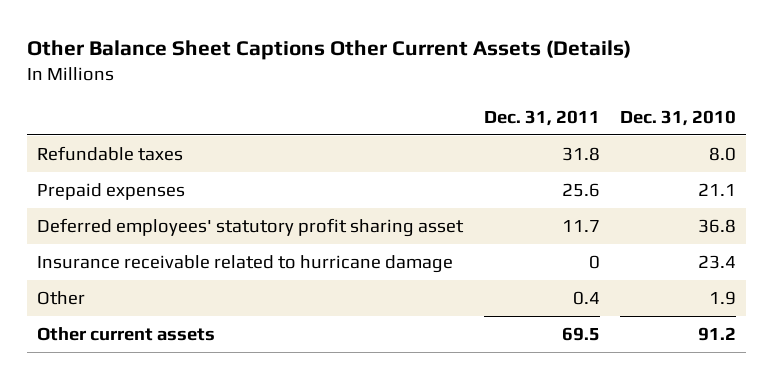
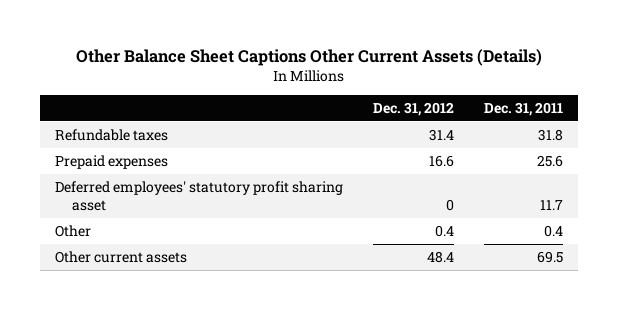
[620,109,737,126] Dec. 31, 2010 -> none
none -> [373,102,455,117] Dec. 31, 2012
[37,255,454,274] Insurance receivable related to hurricane damage -> none

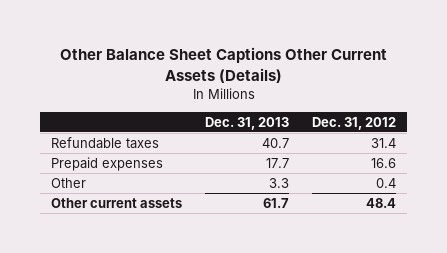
[484,102,564,117] Dec. 31, 2011 -> none
none -> [205,116,290,130] Dec. 31, 2013
[55,180,344,212] Deferred employees' statutory profit sharing asset -> none

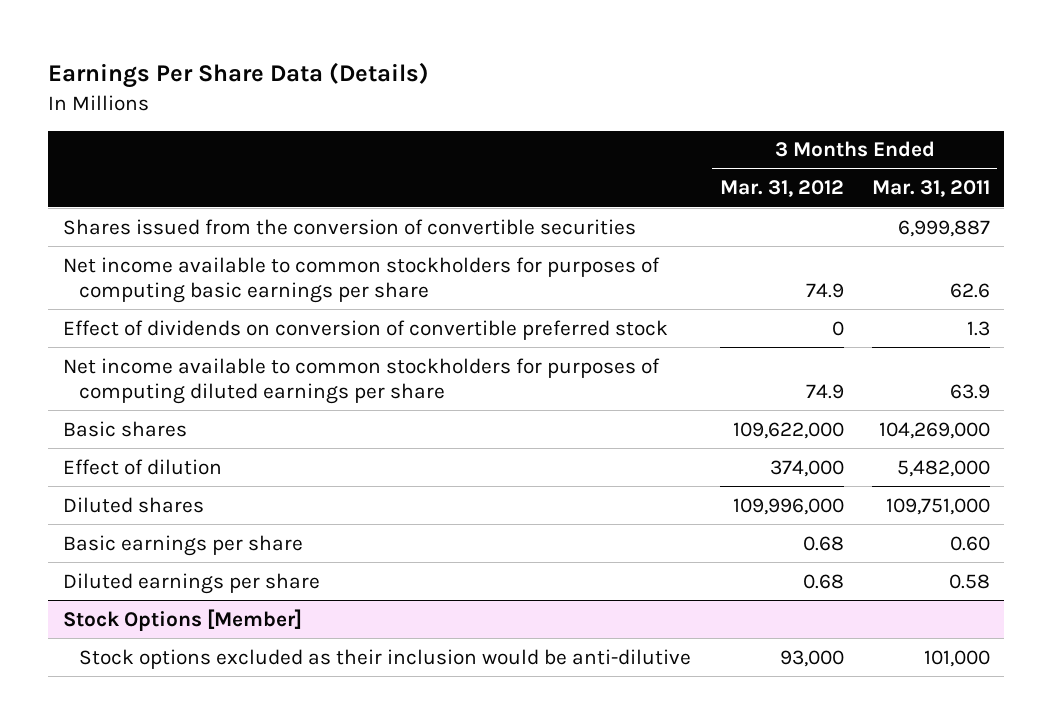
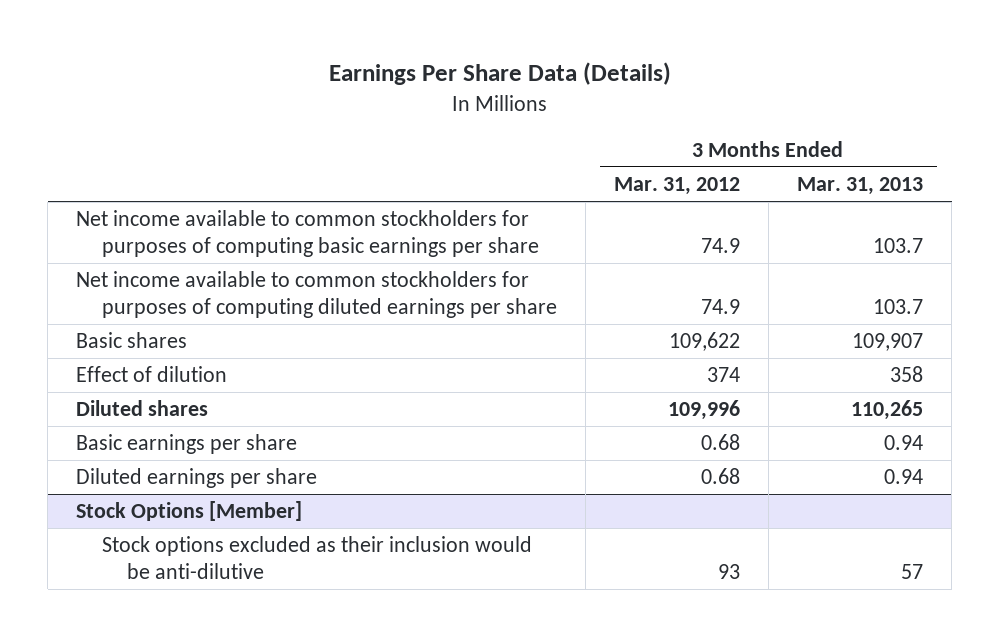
[872,180,991,198] Mar. 31, 2011 -> none
none -> [797,177,924,196] Mar. 31, 2013
[62,218,636,235] Shares issued from the conversion of convertible securities -> none
[62,319,668,340] Effect of dividends on conversion of convertible preferred stock -> none
[732,421,844,439] 109,622,000 -> [668,332,740,352] 109,622
[769,459,844,477] 374,000 -> [706,367,740,383] 374
[732,497,844,515] 109,996,000 -> [667,400,740,421] 109,996
[779,649,844,667] 93,000 -> [717,564,740,580] 93

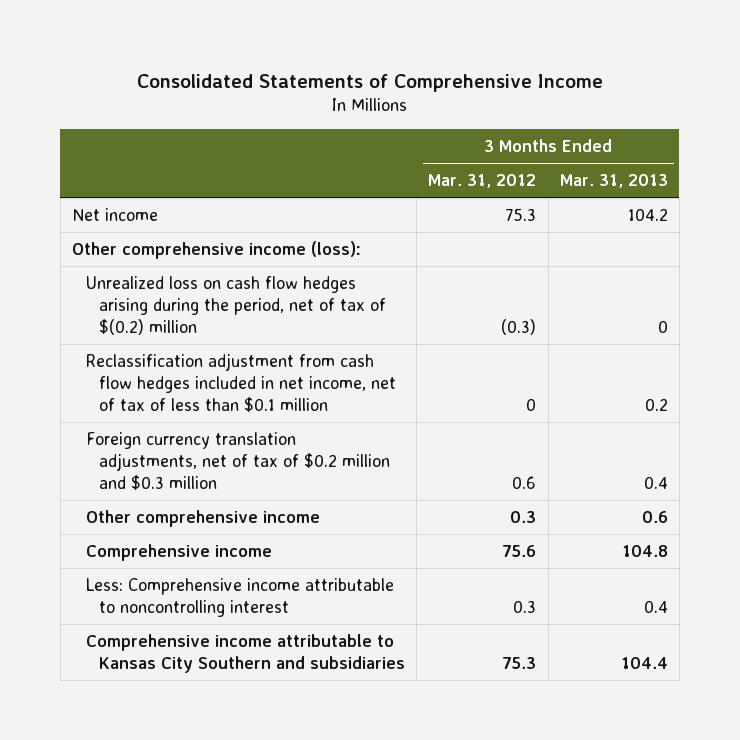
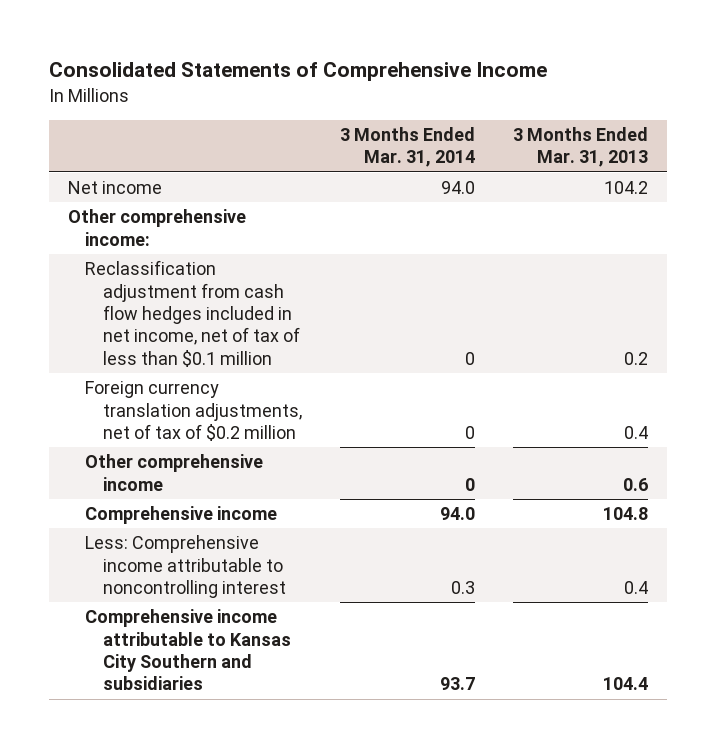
[428,174,537,189] Mar. 31, 2012 -> none
none -> [339,126,475,168] 3 Months Ended Mar. 31, 2014
[85,276,387,335] Unrealized loss on cash flow hedges arising during the period, net of tax of $(0.2) million -> none
[72,241,362,260] Other comprehensive income (loss): -> [67,209,246,246] Other comprehensive income:
[85,432,391,490] Foreign currency translation adjustments, net of tax of $0.2 million and $0.3 million -> [85,381,302,442] Foreign currency translation adjustments, net of tax of $0.2 million

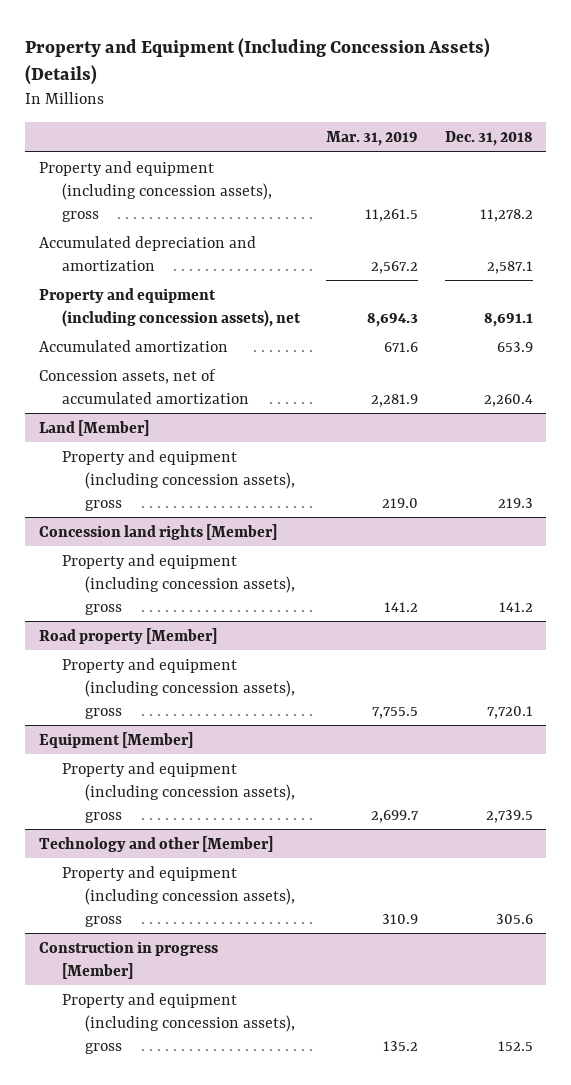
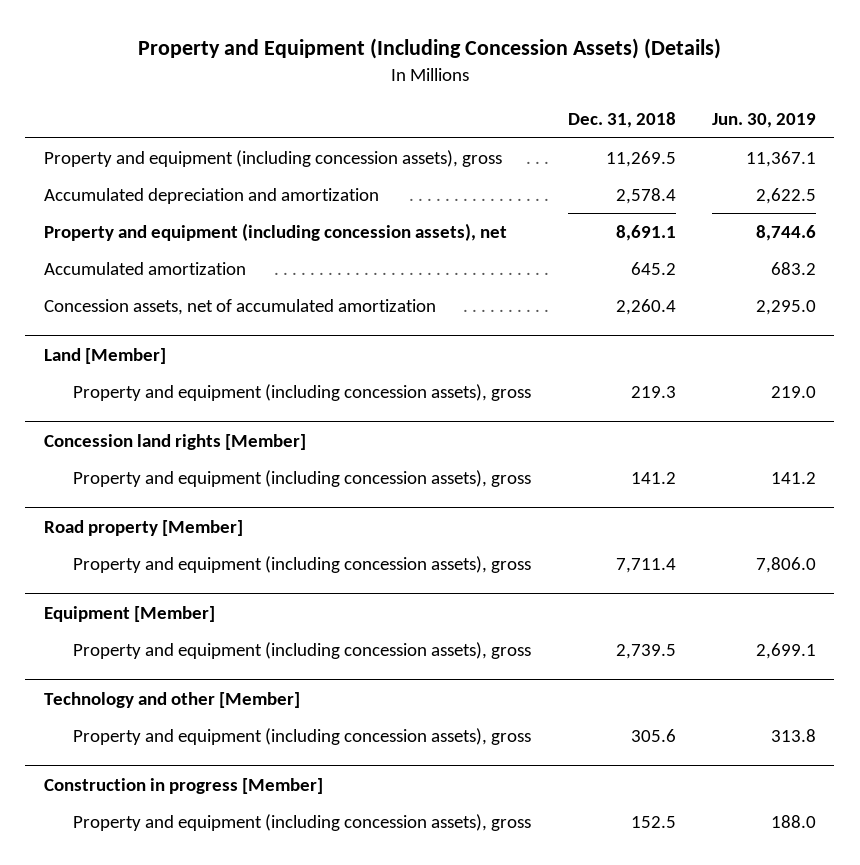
[326,131,419,147] Mar. 31, 2019 -> none
none -> [712,113,817,129] Jun. 30, 2019
[479,208,533,222] 11,278.2 -> [605,150,676,167] 11,269.5
[486,260,533,274] 2,587.1 -> [615,187,676,204] 2,578.4
[496,341,533,352] 653.9 -> [630,261,676,275] 645.2
[486,705,533,719] 7,720.1 -> [615,557,676,573] 7,711.4

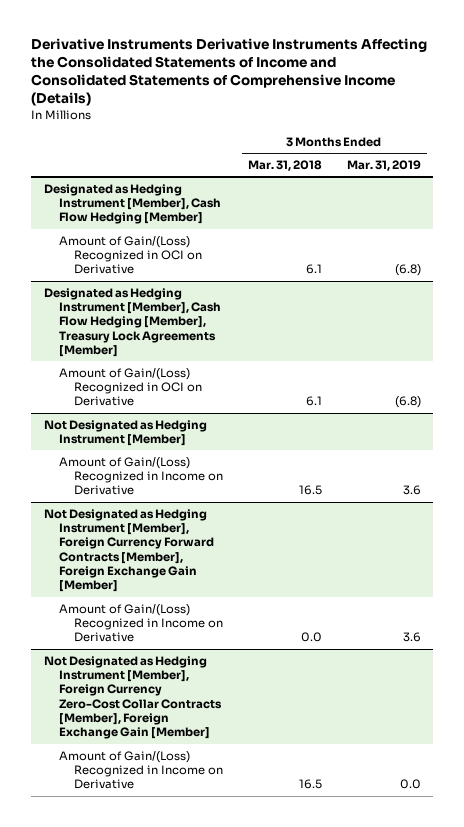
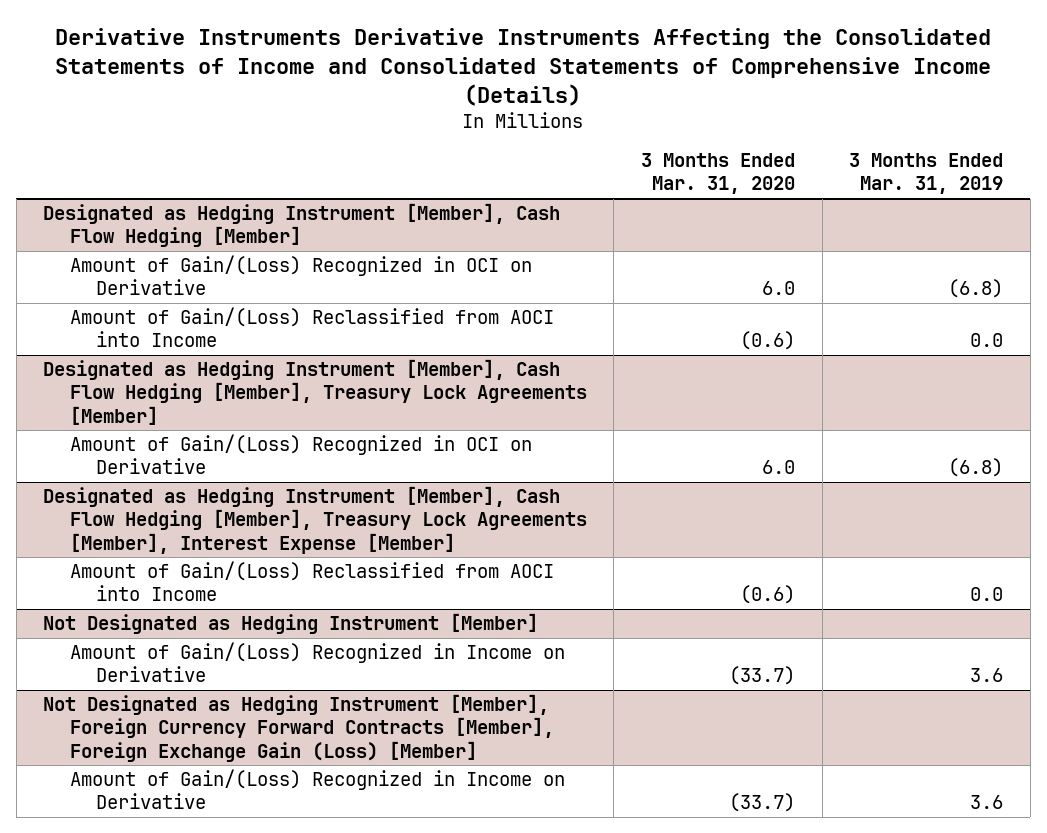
[248,160,323,172] Mar. 31, 2018 -> none
none -> [640,153,795,195] 3 Months Ended Mar. 31, 2020
none -> [69,307,554,348] Amount of Gain/(Loss) Reclassified from AOCI into Income
none -> [43,486,587,554] Designated as Hedging Instrument [Member], Cash Flow Hedging [Member], Treasury Lock Agreements [Member], Interest Expense [Member]
none -> [69,561,554,602] Amount of Gain/(Loss) Reclassified from AOCI into Income
[43,508,214,593] Not Designated as Hedging Instrument [Member], Foreign Currency Forward Contracts [Member], Foreign Exchange Gain [Member] -> [43,694,554,762] Not Designated as Hedging Instrument [Member], Foreign Currency Forward Contracts [Member], Foreign Exchange Gain (Loss) [Member]
[43,655,222,740] Not Designated as Hedging Instrument [Member], Foreign Currency Zero-Cost Collar Contracts [Member], Foreign Exchange Gain [Member] -> none
[58,750,224,790] Amount of Gain/(Loss) Recognized in Income on Derivative -> none

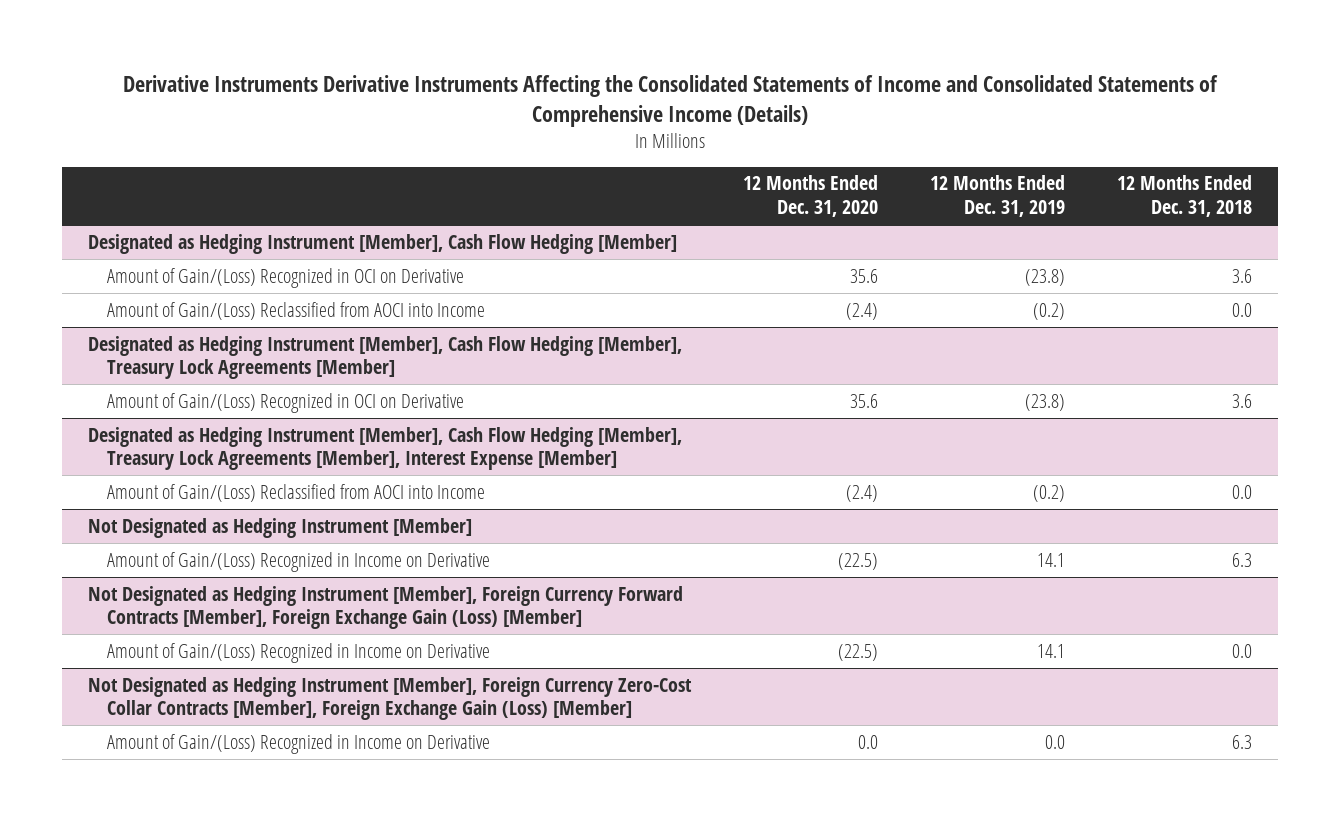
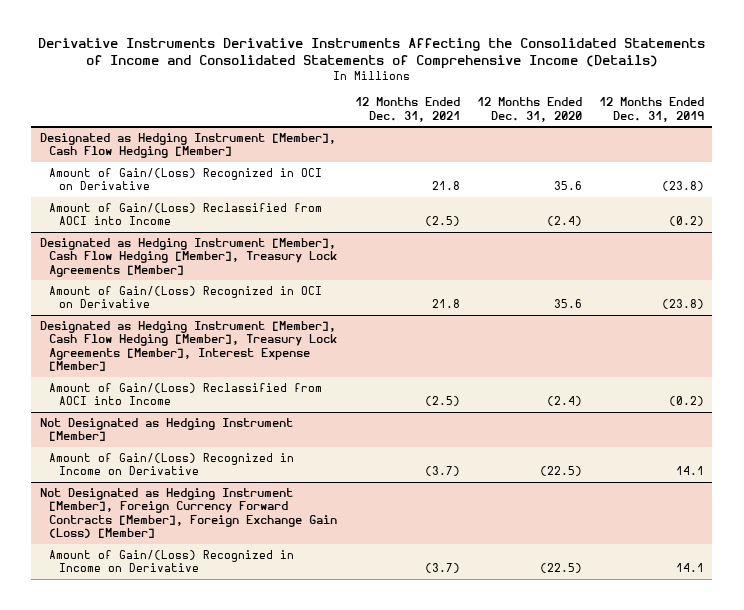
[1117,175,1253,218] 12 Months Ended Dec. 31, 2018 -> none
none -> [354,97,460,122] 12 Months Ended Dec. 31, 2021
[87,676,692,721] Not Designated as Hedging Instrument [Member], Foreign Currency Zero-Cost Collar Contracts [Member], Foreign Exchange Gain (Loss) [Member] -> none
[107,733,491,754] Amount of Gain/(Loss) Recognized in Income on Derivative -> none

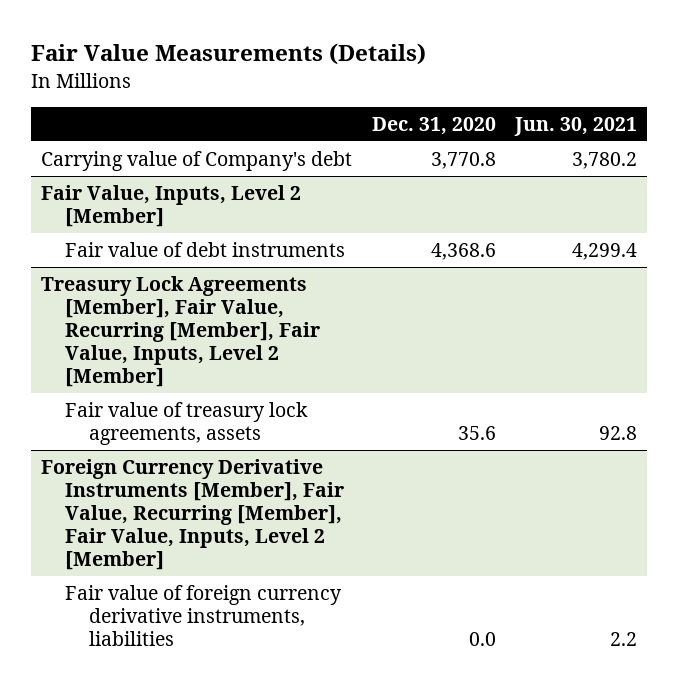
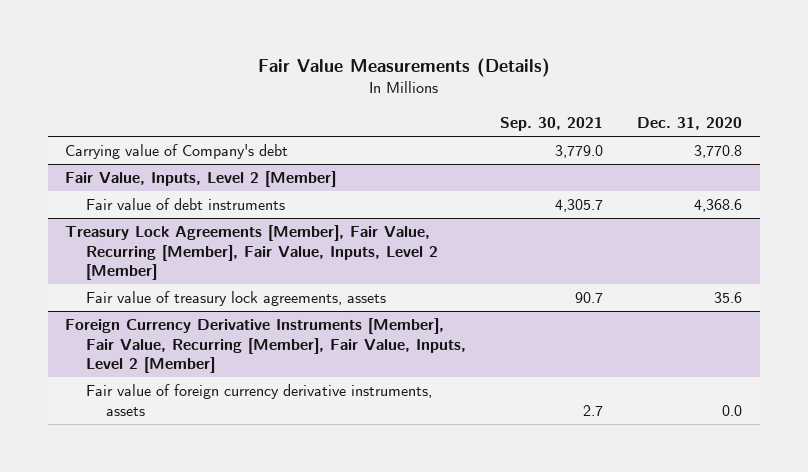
[514,116,638,136] Jun. 30, 2021 -> none
none -> [499,117,603,132] Sep. 30, 2021
[64,584,342,647] Fair value of foreign currency derivative instruments, liabilities -> [85,383,432,416] Fair value of foreign currency derivative instruments, assets

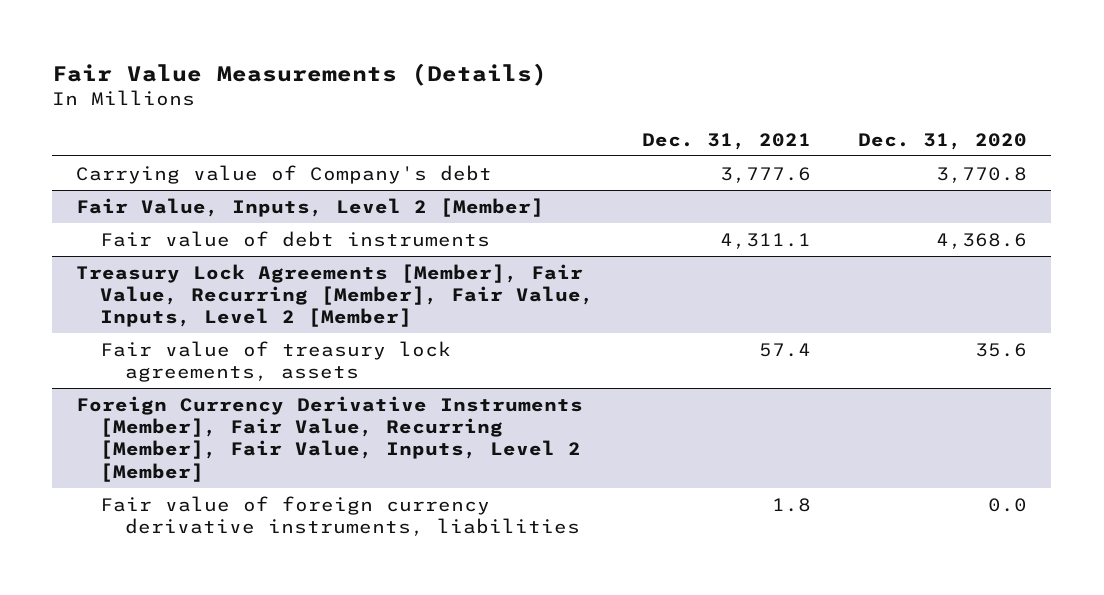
[499,117,603,132] Sep. 30, 2021 -> none
none -> [641,132,811,150] Dec. 31, 2021
[85,383,432,416] Fair value of foreign currency derivative instruments, assets -> [100,495,580,537] Fair value of foreign currency derivative instruments, liabilities

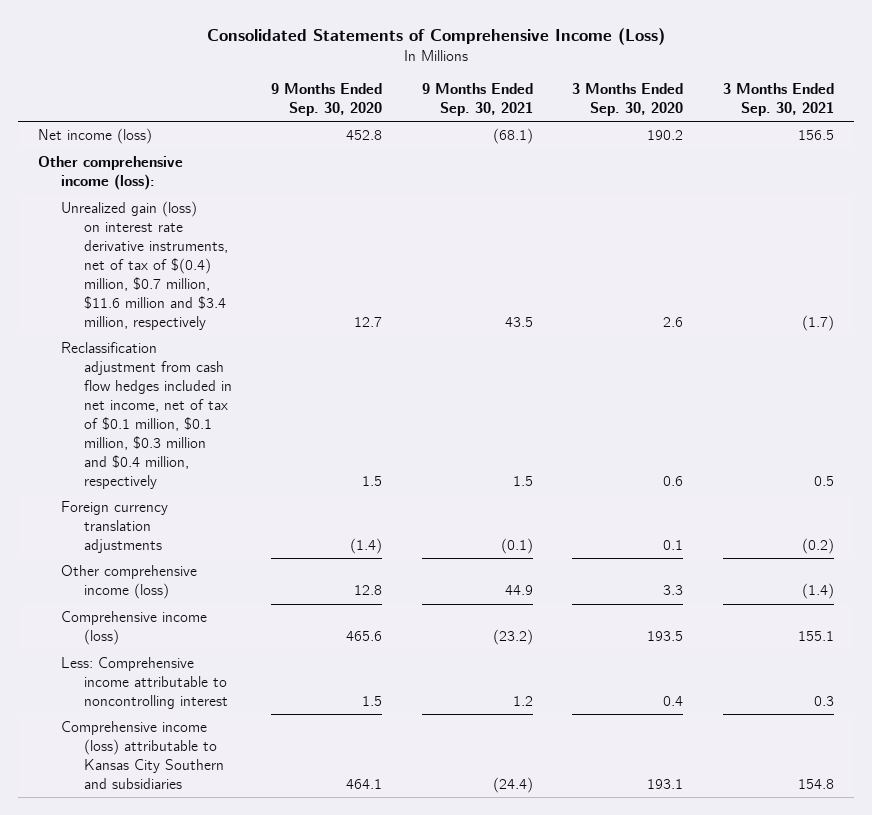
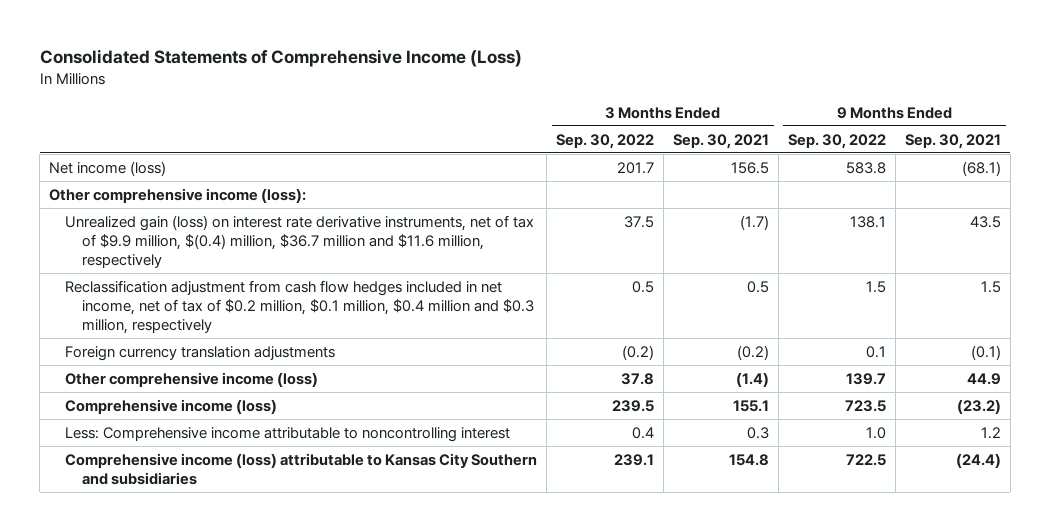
[271,83,383,117] 9 Months Ended Sep. 30, 2020 -> none
[572,83,684,117] 3 Months Ended Sep. 30, 2020 -> none
none -> [556,133,655,149] Sep. 30, 2022
none -> [788,133,887,149] Sep. 30, 2022
[60,201,228,330] Unrealized gain (loss) on interest rate derivative instruments, net of tax of $(0.4) million, $0.7 million, $11.6 million and $3.4 million, respectively -> [65,214,535,268] Unrealized gain (loss) on interest rate derivative instruments, net of tax of $9.9 million, $(0.4) million, $36.7 million and $11.6 million, respectively
[60,342,232,489] Reclassification adjustment from cash flow hedges included in net income, net of tax of $0.1 million, $0.1 million, $0.3 million and $0.4 million, respectively -> [65,279,534,334] Reclassification adjustment from cash flow hedges included in net income, net of tax of $0.2 million, $0.1 million, $0.4 million and $0.3 million, respectively

